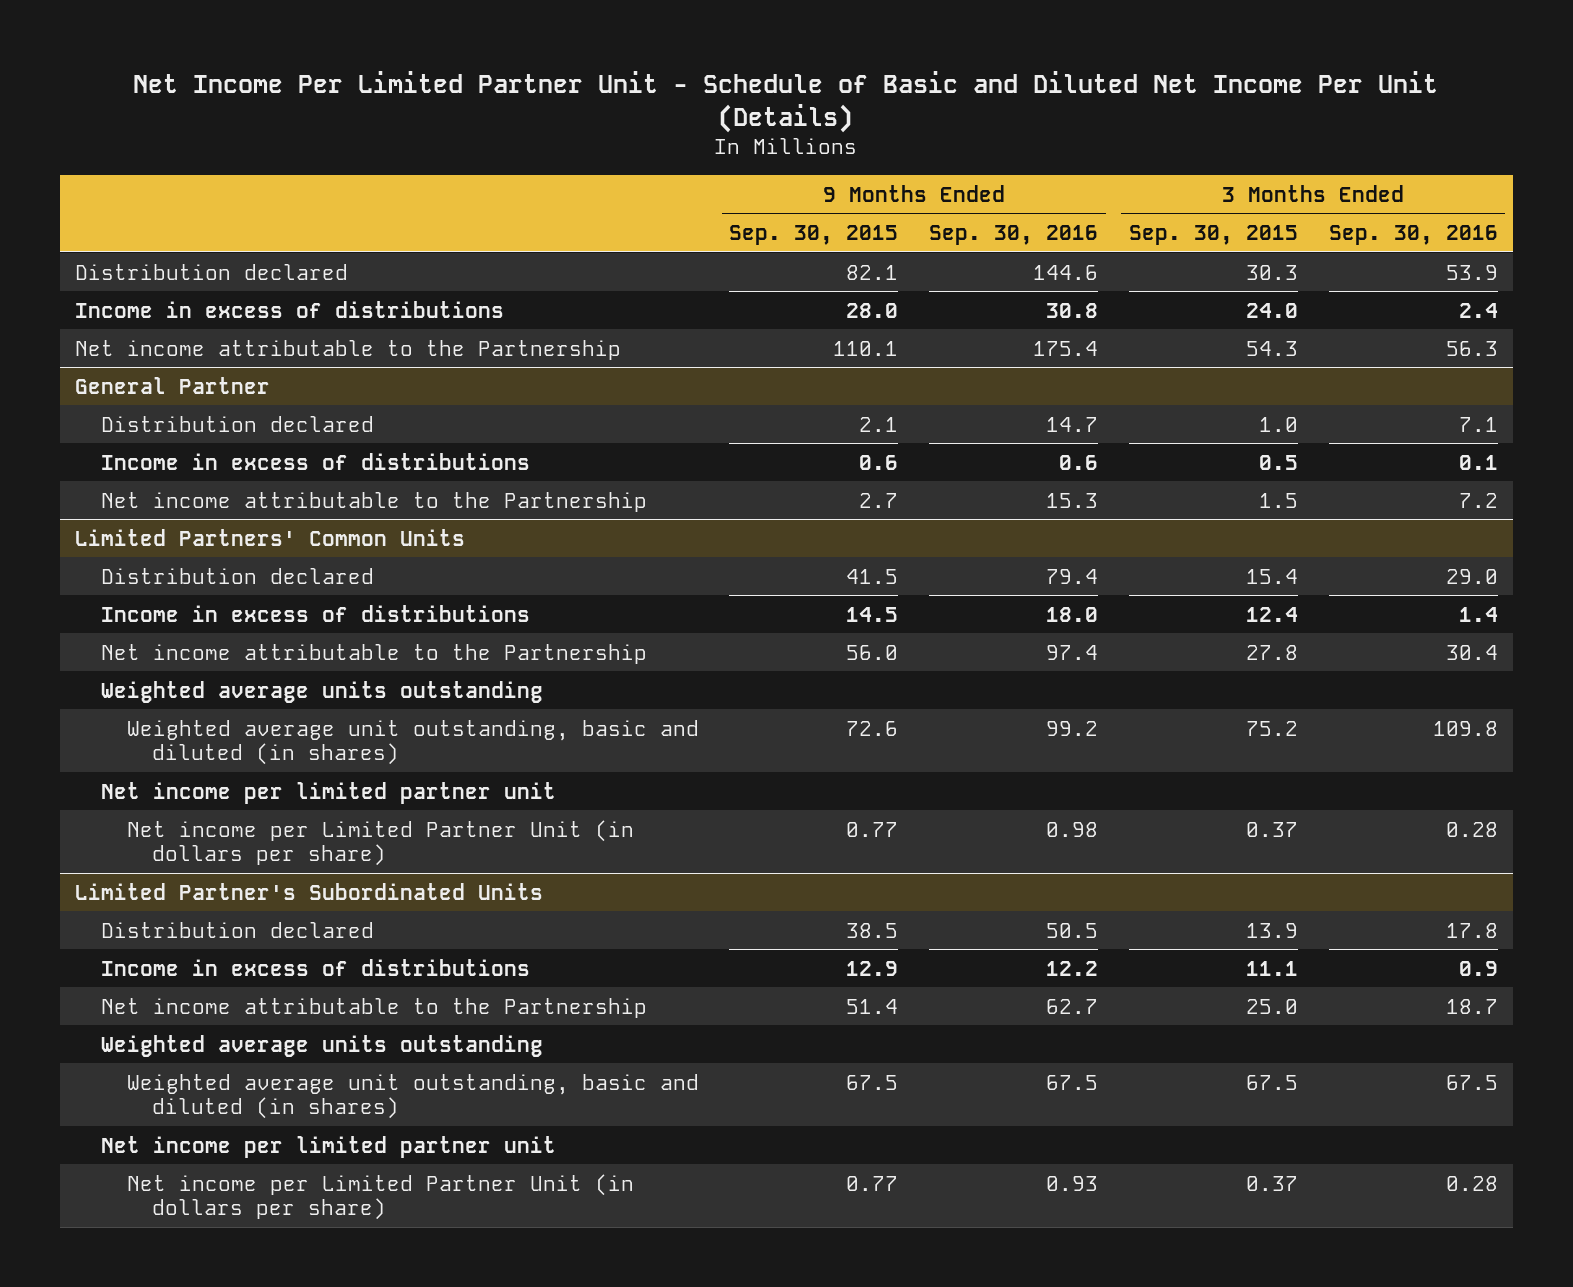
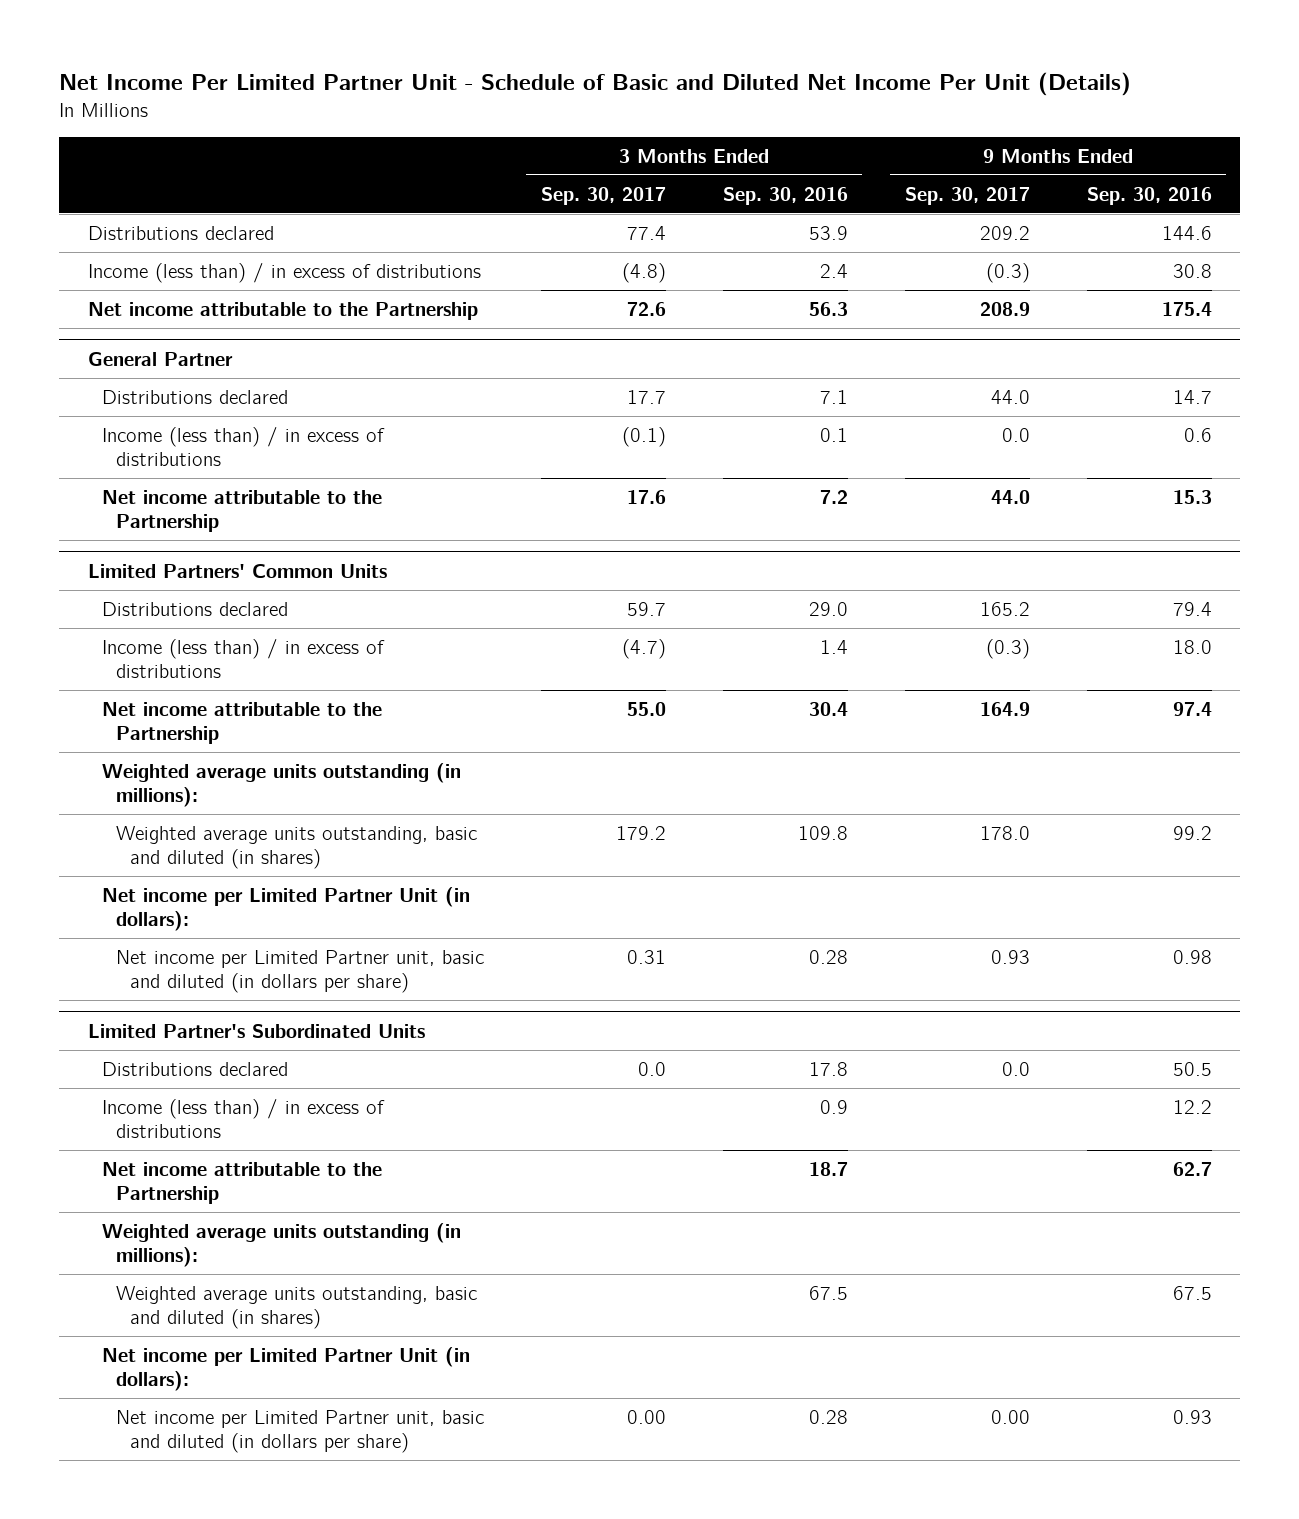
[729,225,899,246] Sep. 30, 2015 -> none
[1128,225,1298,246] Sep. 30, 2015 -> none
none -> [540,186,666,205] Sep. 30, 2017
none -> [904,186,1030,205] Sep. 30, 2017
[75,263,349,280] Distribution declared -> [87,225,274,240] Distributions declared
[75,300,505,318] Income in excess of distributions -> [87,262,481,283] Income (less than) / in excess of distributions
[100,415,374,432] Distribution declared -> [101,389,288,404] Distributions declared
[100,452,530,470] Income in excess of distributions -> [101,426,385,466] Income (less than) / in excess of distributions
[100,567,374,584] Distribution declared -> [101,601,288,616] Distributions declared
[100,604,530,622] Income in excess of distributions -> [101,638,385,678] Income (less than) / in excess of distributions
[100,680,543,703] Weighted average units outstanding -> [101,762,461,807] Weighted average units outstanding (in millions):
[126,719,699,766] Weighted average unit outstanding, basic and diluted (in shares) -> [115,825,477,869] Weighted average units outstanding, basic and diluted (in shares)
[100,781,556,804] Net income per limited partner unit -> [101,886,470,931] Net income per Limited Partner Unit (in dollars):
[126,819,634,867] Net income per Limited Partner Unit (in dollars per share) -> [115,949,484,993] Net income per Limited Partner unit, basic and diluted (in dollars per share)
[100,921,374,938] Distribution declared -> [101,1061,288,1076] Distributions declared
[100,958,530,976] Income in excess of distributions -> [101,1098,385,1138] Income (less than) / in excess of distributions
[100,1034,543,1057] Weighted average units outstanding -> [101,1222,461,1267] Weighted average units outstanding (in millions):
[126,1073,699,1120] Weighted average unit outstanding, basic and diluted (in shares) -> [115,1285,477,1329] Weighted average units outstanding, basic and diluted (in shares)
[100,1135,556,1158] Net income per limited partner unit -> [101,1346,470,1391] Net income per Limited Partner Unit (in dollars):
[126,1173,634,1221] Net income per Limited Partner Unit (in dollars per share) -> [115,1409,484,1453] Net income per Limited Partner unit, basic and diluted (in dollars per share)

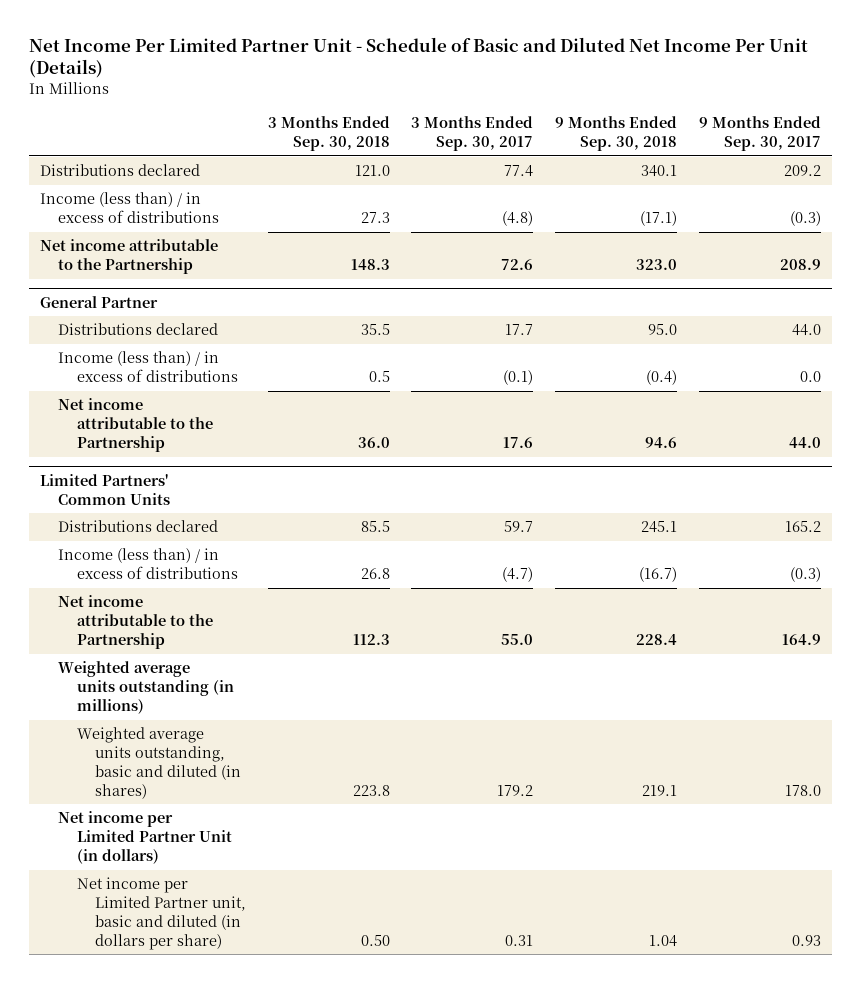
[722,186,848,205] Sep. 30, 2016 -> none
[1086,186,1212,205] Sep. 30, 2016 -> none
none -> [267,116,390,151] 3 Months Ended Sep. 30, 2018
none -> [555,116,678,151] 9 Months Ended Sep. 30, 2018
[101,762,461,807] Weighted average units outstanding (in millions): -> [58,661,234,714] Weighted average units outstanding (in millions)
[101,886,470,931] Net income per Limited Partner Unit (in dollars): -> [58,811,232,864] Net income per Limited Partner Unit (in dollars)
[87,1023,425,1038] Limited Partner's Subordinated Units -> none
[101,1061,288,1076] Distributions declared -> none
[101,1098,385,1138] Income (less than) / in excess of distributions -> none
[101,1161,382,1204] Net income attributable to the Partnership -> none
[101,1222,461,1267] Weighted average units outstanding (in millions): -> none
[115,1285,477,1329] Weighted average units outstanding, basic and diluted (in shares) -> none
[101,1346,470,1391] Net income per Limited Partner Unit (in dollars): -> none
[115,1409,484,1453] Net income per Limited Partner unit, basic and diluted (in dollars per share) -> none

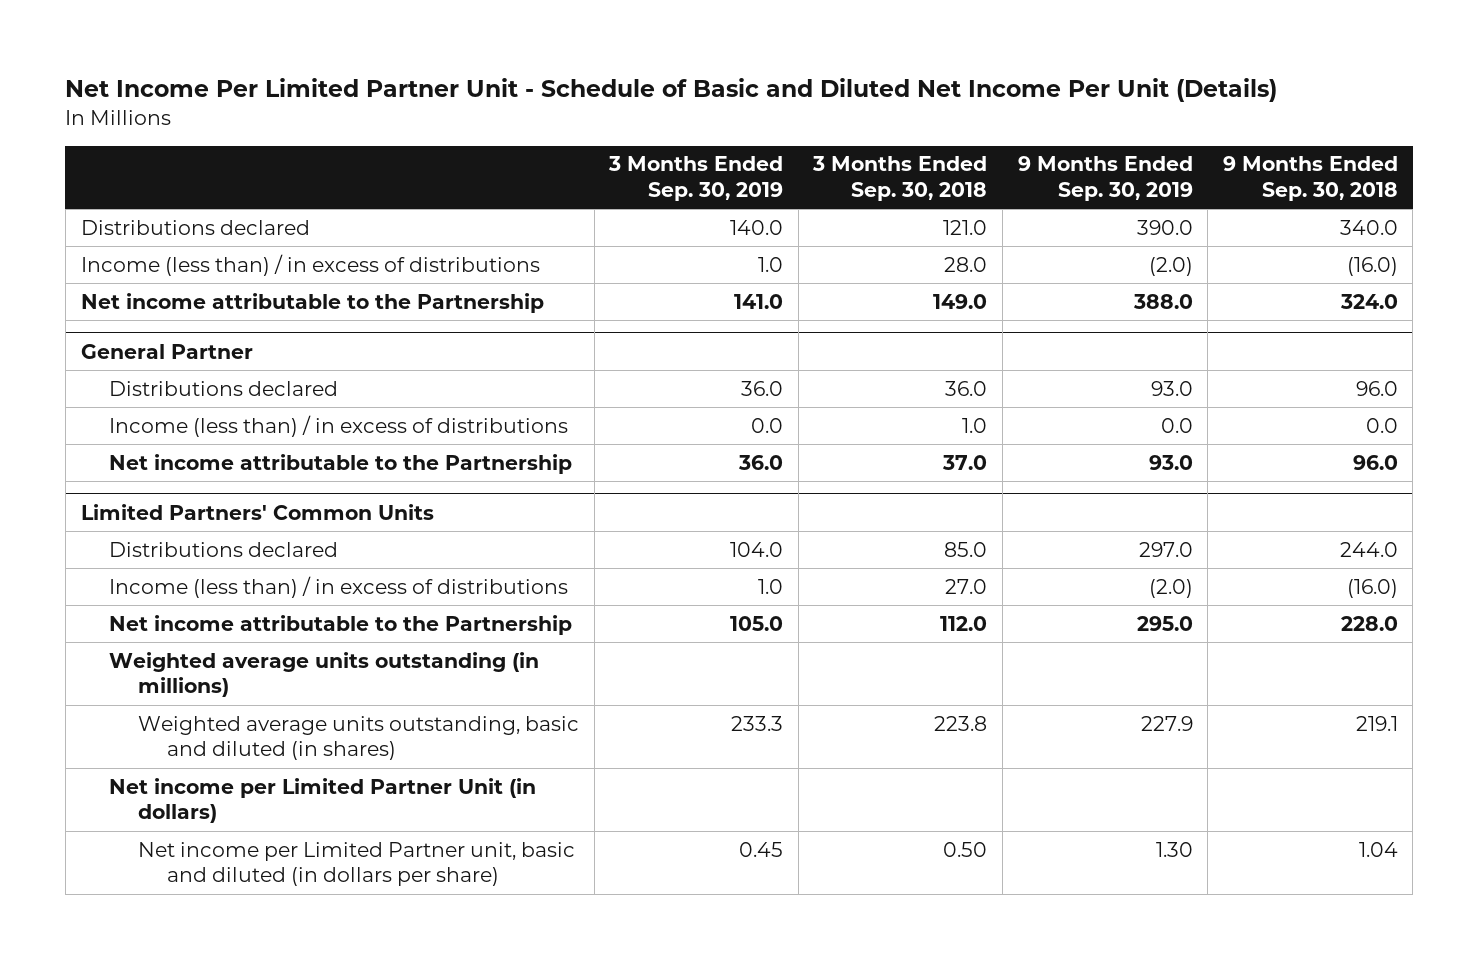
[411,116,534,151] 3 Months Ended Sep. 30, 2017 -> none
[699,116,822,151] 9 Months Ended Sep. 30, 2017 -> none
none -> [608,156,784,202] 3 Months Ended Sep. 30, 2019
none -> [1017,156,1193,202] 9 Months Ended Sep. 30, 2019
[641,165,678,178] 340.1 -> [1339,219,1398,235] 340.0
[360,212,390,224] 27.3 -> [944,256,988,272] 28.0
[640,211,678,227] (17.1) -> [1346,256,1398,276] (16.0)
[350,259,390,271] 148.3 -> [933,293,988,309] 149.0
[636,259,678,271] 323.0 -> [1339,293,1398,309] 324.0
[360,324,390,336] 35.5 -> [945,380,988,396] 36.0
[648,324,678,336] 95.0 -> [1355,380,1398,396] 96.0
[368,371,390,383] 0.5 -> [962,417,988,433] 1.0
[646,370,678,386] (0.4) -> [1365,417,1398,433] 0.0
[357,436,390,448] 36.0 -> [942,454,988,470] 37.0
[645,436,678,448] 94.6 -> [1352,454,1398,470] 96.0
[360,521,390,533] 85.5 -> [944,541,988,557] 85.0
[641,521,678,534] 245.1 -> [1339,541,1398,557] 244.0
[360,568,390,580] 26.8 -> [945,578,988,594] 27.0
[639,567,678,583] (16.7) -> [1346,578,1398,598] (16.0)
[352,633,390,645] 112.3 -> [940,615,988,631] 112.0
[636,633,678,645] 228.4 -> [1340,615,1398,631] 228.0

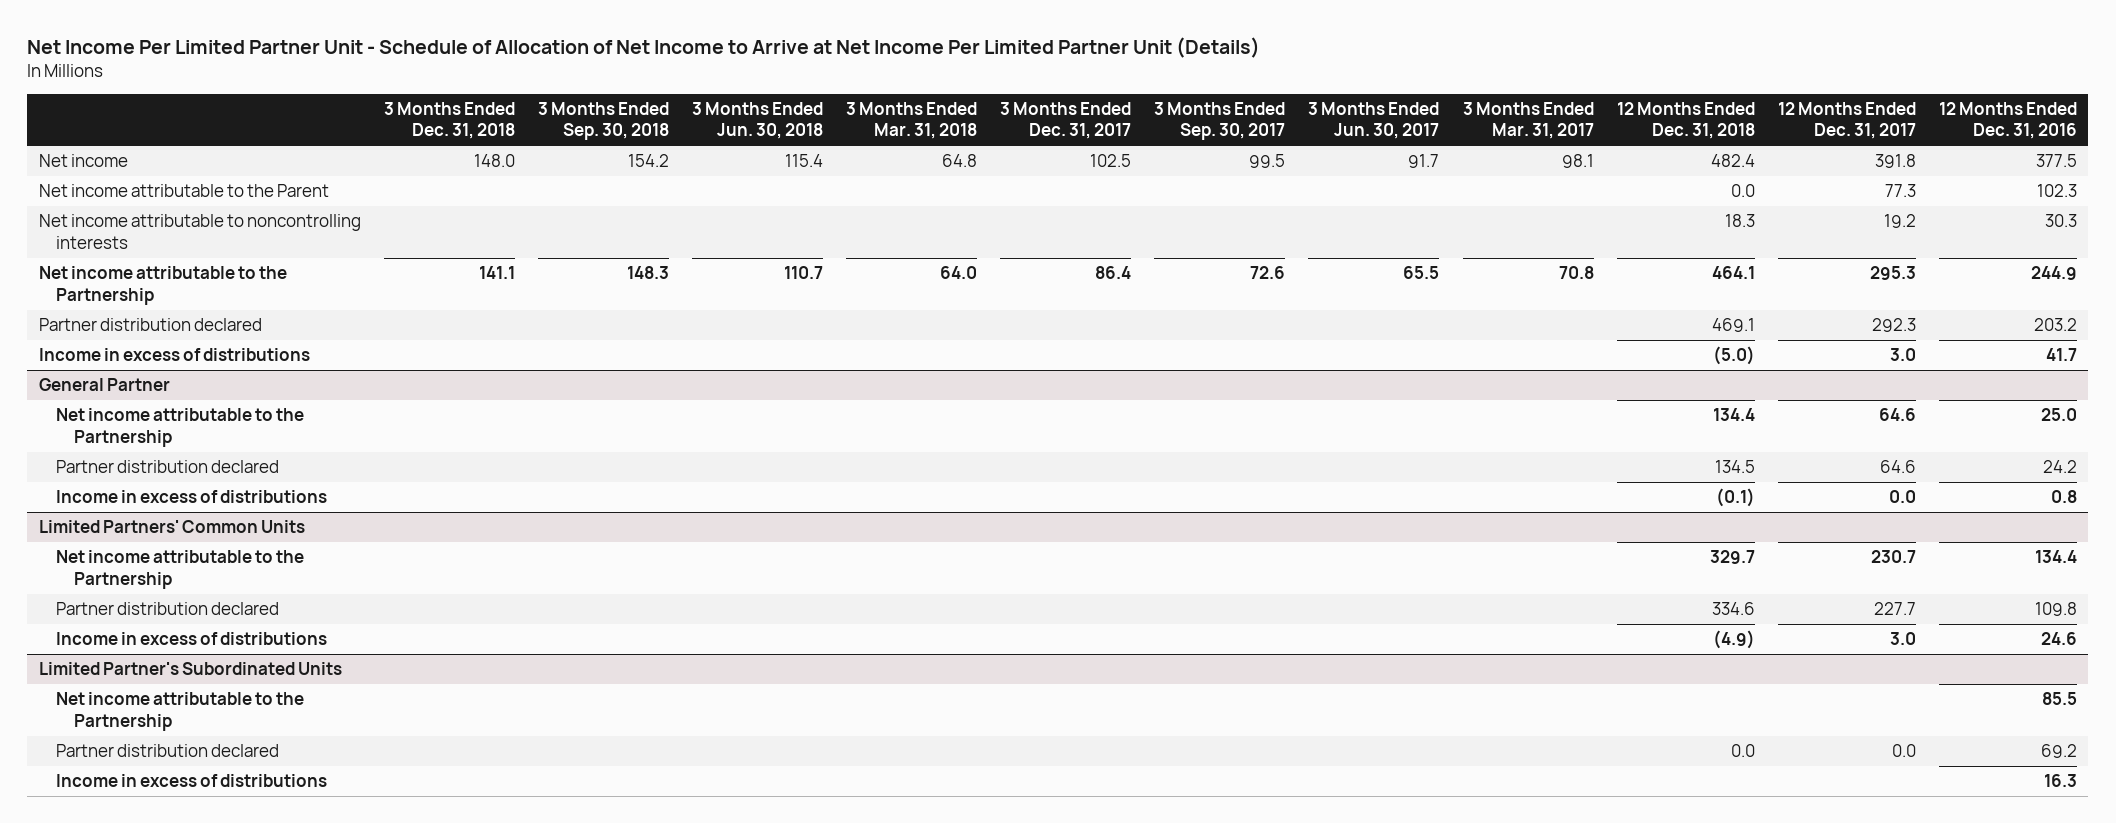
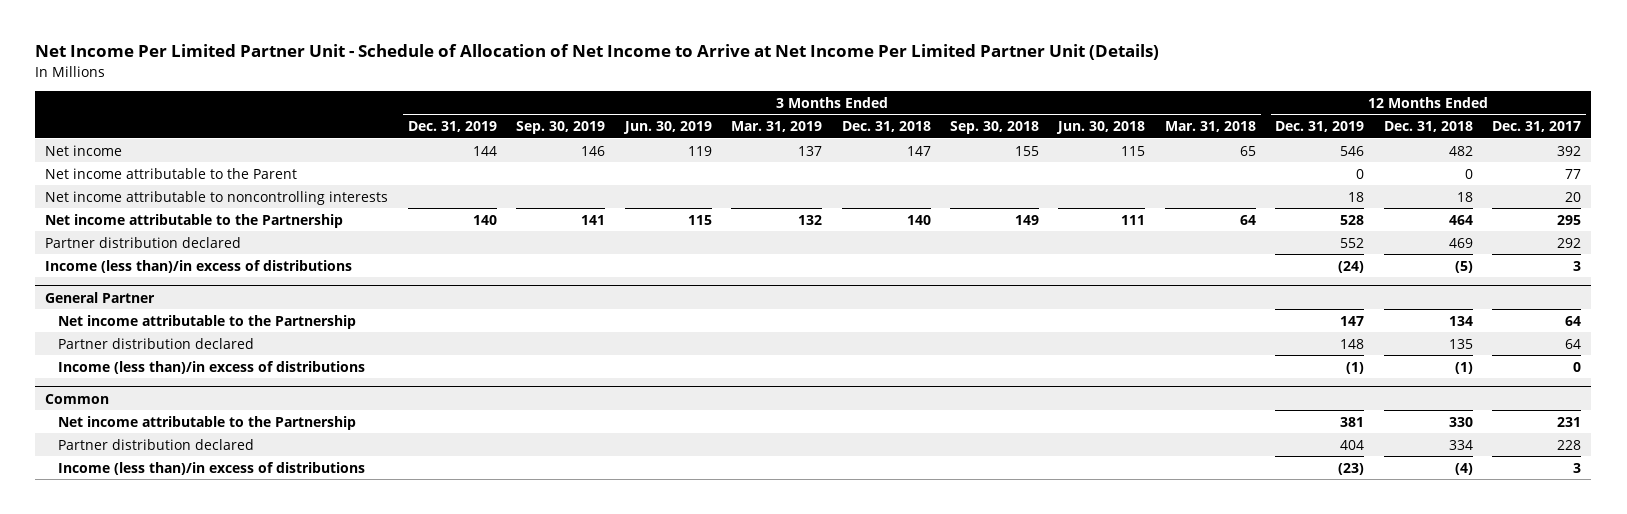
[1000,101,1132,140] 3 Months Ended Dec. 31, 2017 -> none
[1154,101,1286,141] 3 Months Ended Sep. 30, 2017 -> none
[1308,101,1440,140] 3 Months Ended Jun. 30, 2017 -> none
[1462,101,1594,140] 3 Months Ended Mar. 31, 2017 -> none
[1938,101,2077,140] 12 Months Ended Dec. 31, 2016 -> none
none -> [407,121,497,133] Dec. 31, 2019
none -> [516,121,606,135] Sep. 30, 2019
none -> [622,121,712,135] Jun. 30, 2019
none -> [731,121,823,133] Mar. 31, 2019
none -> [1275,121,1365,133] Dec. 31, 2019
[474,154,516,168] 148.0 -> [906,145,931,156] 147
[628,154,670,168] 154.2 -> [1014,145,1039,156] 155
[785,154,824,168] 115.4 -> [1121,145,1146,156] 115
[942,154,978,168] 64.8 -> [1239,145,1256,156] 65
[1710,154,1755,168] 482.4 -> [1448,145,1473,156] 482
[1874,154,1916,169] 391.8 -> [1557,145,1582,156] 392
[1730,184,1755,198] 0.0 -> [1464,168,1473,179] 0
[1884,184,1916,198] 77.3 -> [1565,168,1582,179] 77
[1724,214,1755,228] 18.3 -> [1456,191,1473,202] 18
[1883,214,1916,229] 19.2 -> [1565,191,1582,202] 20
[479,266,516,280] 141.1 -> [906,214,931,225] 140
[627,266,670,280] 148.3 -> [1014,214,1039,225] 149
[784,266,824,280] 110.7 -> [1121,214,1146,225] 111
[940,266,978,280] 64.0 -> [1239,214,1256,225] 64
[1711,266,1755,280] 464.1 -> [1448,214,1473,225] 464
[1869,266,1916,281] 295.3 -> [1557,214,1582,225] 295
[1711,318,1755,333] 469.1 -> [1448,237,1473,248] 469
[1871,318,1916,333] 292.3 -> [1557,237,1582,248] 292
[39,348,311,362] Income in excess of distributions -> [45,259,353,273] Income (less than)/in excess of distributions
[1712,346,1755,366] (5.0) -> [1454,260,1473,273] (5)
[1889,348,1916,362] 3.0 -> [1573,260,1582,271] 3
[39,662,343,676] Limited Partner's Subordinated Units -> none
[56,692,305,731] Net income attributable to the Partnership -> none
[56,744,280,758] Partner distribution declared -> none
[56,774,328,788] Income in excess of distributions -> none
[1712,408,1755,422] 134.4 -> [1448,315,1473,326] 134
[1878,408,1916,422] 64.6 -> [1565,315,1582,326] 64
[1714,460,1755,474] 134.5 -> [1448,338,1473,349] 135
[1879,460,1916,474] 64.6 -> [1565,338,1582,349] 64
[56,490,328,504] Income in excess of distributions -> [58,360,366,374] Income (less than)/in excess of distributions
[1715,488,1755,508] (0.1) -> [1454,361,1473,374] (1)
[1888,490,1916,504] 0.0 -> [1573,361,1582,372] 0
[39,520,306,534] Limited Partners' Common Units -> [45,393,110,404] Common
[1709,550,1755,565] 329.7 -> [1448,416,1473,427] 330
[1870,550,1916,564] 230.7 -> [1557,416,1582,427] 231
[1711,602,1755,616] 334.6 -> [1448,439,1473,450] 334
[1873,602,1916,616] 227.7 -> [1557,439,1582,450] 228
[56,632,328,646] Income in excess of distributions -> [58,461,366,475] Income (less than)/in excess of distributions
[1712,630,1755,650] (4.9) -> [1454,462,1473,475] (4)
[1889,632,1916,646] 3.0 -> [1573,462,1582,473] 3

